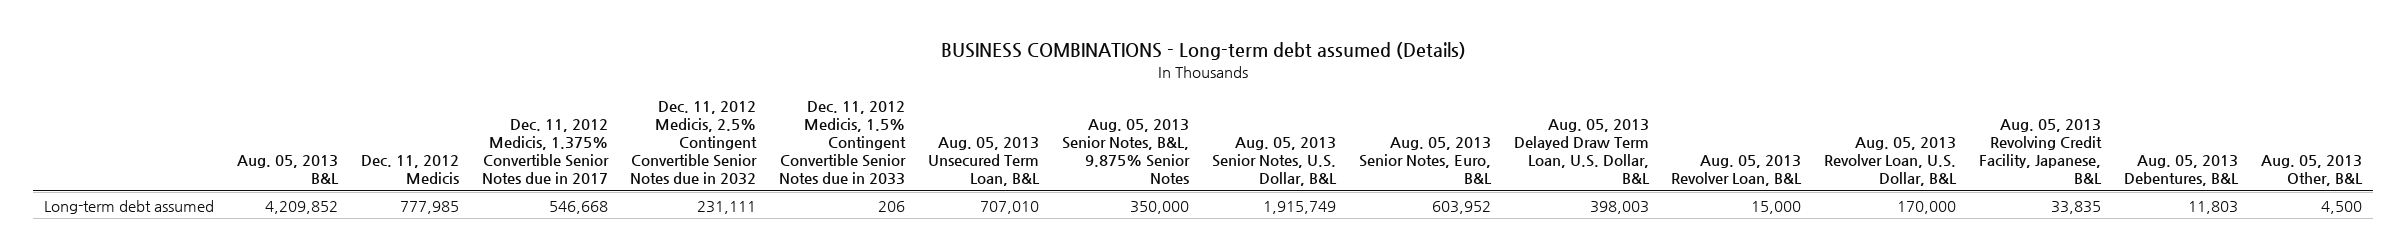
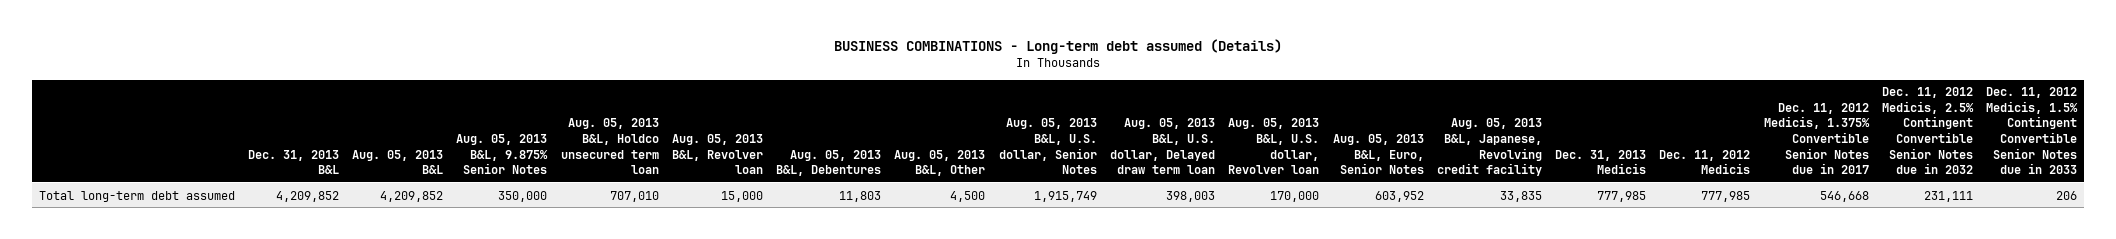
[928,136,1041,187] Aug. 05, 2013 Unsecured Term Loan, B&L -> none
[1062,118,1191,185] Aug. 05, 2013 Senior Notes, B&L, 9.875% Senior Notes -> none
[1211,136,1337,187] Aug. 05, 2013 Senior Notes, U.S. Dollar, B&L -> none
[1358,136,1492,185] Aug. 05, 2013 Senior Notes, Euro, B&L -> none
[1513,118,1650,185] Aug. 05, 2013 Delayed Draw Term Loan, U.S. Dollar, B&L -> none
[1671,154,1803,187] Aug. 05, 2013 Revolver Loan, B&L -> none
[1824,136,1958,187] Aug. 05, 2013 Revolver Loan, U.S. Dollar, B&L -> none
[1979,118,2103,185] Aug. 05, 2013 Revolving Credit Facility, Japanese, B&L -> none
[2123,154,2239,187] Aug. 05, 2013 Debentures, B&L -> none
[2260,154,2363,187] Aug. 05, 2013 Other, B&L -> none
none -> [247,149,339,175] Dec. 31, 2013 B&L
none -> [456,133,549,175] Aug. 05, 2013 B&L, 9.875% Senior Notes
none -> [560,118,659,175] Aug. 05, 2013 B&L, Holdco unsecured term loan
none -> [671,133,763,175] Aug. 05, 2013 B&L, Revolver loan
none -> [776,149,882,177] Aug. 05, 2013 B&L, Debentures
none -> [894,149,986,177] Aug. 05, 2013 B&L, Other
none -> [998,118,1097,175] Aug. 05, 2013 B&L, U.S. dollar, Senior Notes
none -> [1110,118,1216,175] Aug. 05, 2013 B&L, U.S. dollar, Delayed draw term loan
none -> [1228,118,1320,175] Aug. 05, 2013 B&L, U.S. dollar, Revolver loan
none -> [1332,133,1424,175] Aug. 05, 2013 B&L, Euro, Senior Notes
none -> [1436,118,1542,177] Aug. 05, 2013 B&L, Japanese, Revolving credit facility
none -> [1555,149,1647,175] Dec. 31, 2013 Medicis
[44,199,215,214] Long-term debt assumed -> [38,190,235,202] Total long-term debt assumed

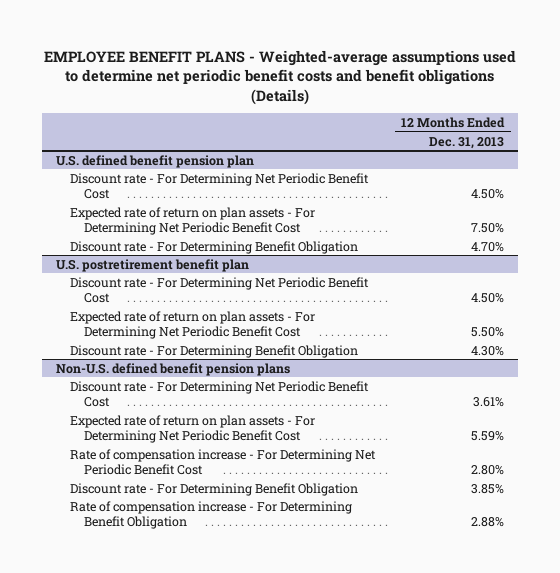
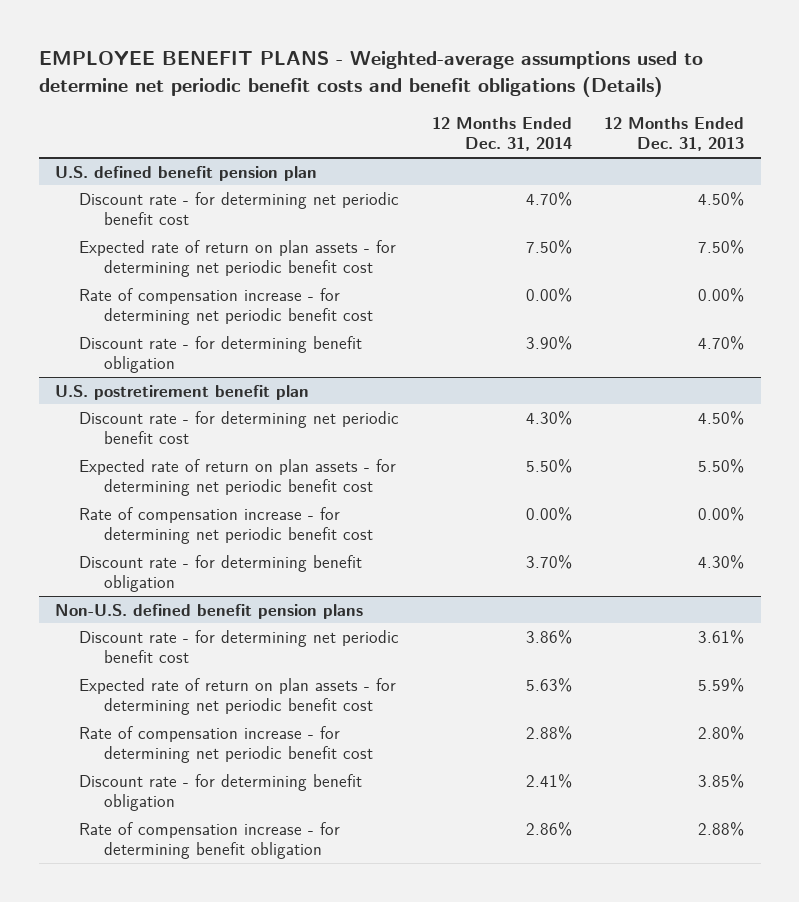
none -> [431,116,572,152] 12 Months Ended Dec. 31, 2014
[69,172,369,199] Discount rate - For Determining Net Periodic Benefit Cost -> [79,191,400,226] Discount rate - for determining net periodic benefit cost
[69,206,315,235] Expected rate of return on plan assets - For Determining Net Periodic Benefit Cost -> [79,239,397,278] Expected rate of return on plan assets - for determining net periodic benefit cost
none -> [79,287,373,326] Rate of compensation increase - for determining net periodic benefit cost
[69,240,358,254] Discount rate - For Determining Benefit Obligation -> [79,335,363,374] Discount rate - for determining benefit obligation
[69,276,369,303] Discount rate - For Determining Net Periodic Benefit Cost -> [79,410,400,445] Discount rate - for determining net periodic benefit cost
[69,310,315,339] Expected rate of return on plan assets - For Determining Net Periodic Benefit Cost -> [79,458,397,497] Expected rate of return on plan assets - for determining net periodic benefit cost
none -> [79,506,373,545] Rate of compensation increase - for determining net periodic benefit cost
[69,344,358,358] Discount rate - For Determining Benefit Obligation -> [79,554,363,593] Discount rate - for determining benefit obligation
[69,380,369,407] Discount rate - For Determining Net Periodic Benefit Cost -> [79,629,400,664] Discount rate - for determining net periodic benefit cost
[69,414,315,443] Expected rate of return on plan assets - For Determining Net Periodic Benefit Cost -> [79,677,397,716] Expected rate of return on plan assets - for determining net periodic benefit cost
[69,448,376,475] Rate of compensation increase - For Determining Net Periodic Benefit Cost -> [79,725,373,764] Rate of compensation increase - for determining net periodic benefit cost
[69,482,358,496] Discount rate - For Determining Benefit Obligation -> [79,773,363,812] Discount rate - for determining benefit obligation
[69,500,352,529] Rate of compensation increase - For Determining Benefit Obligation -> [79,821,341,860] Rate of compensation increase - for determining benefit obligation

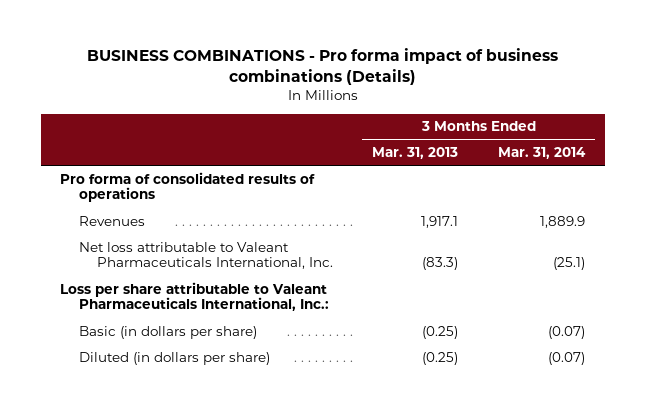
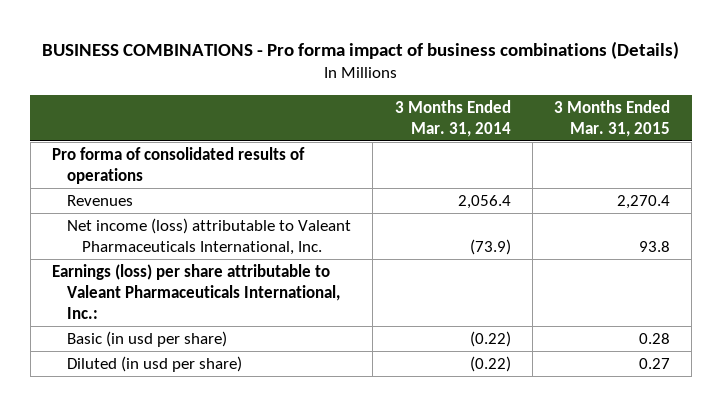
[372,147,459,160] Mar. 31, 2013 -> none
none -> [553,99,670,137] 3 Months Ended Mar. 31, 2015
[539,215,585,228] 1,889.9 -> [457,194,511,209] 2,056.4
[78,241,333,270] Net loss attributable to Valeant Pharmaceuticals International, Inc. -> [67,217,352,255] Net income (loss) attributable to Valeant Pharmaceuticals International, Inc.
[552,257,585,271] (25.1) -> [469,238,511,255] (73.9)
[60,281,329,312] Loss per share attributable to Valeant Pharmaceuticals International, Inc.: -> [52,263,341,319] Earnings (loss) per share attributable to Valeant Pharmaceuticals International, Inc.:
[78,325,257,339] Basic (in dollars per share) -> [67,330,228,347] Basic (in usd per share)
[547,325,585,339] (0.07) -> [469,330,511,347] (0.22)
[78,351,270,365] Diluted (in dollars per share) -> [67,355,243,372] Diluted (in usd per share)
[547,351,585,365] (0.07) -> [469,355,511,372] (0.22)

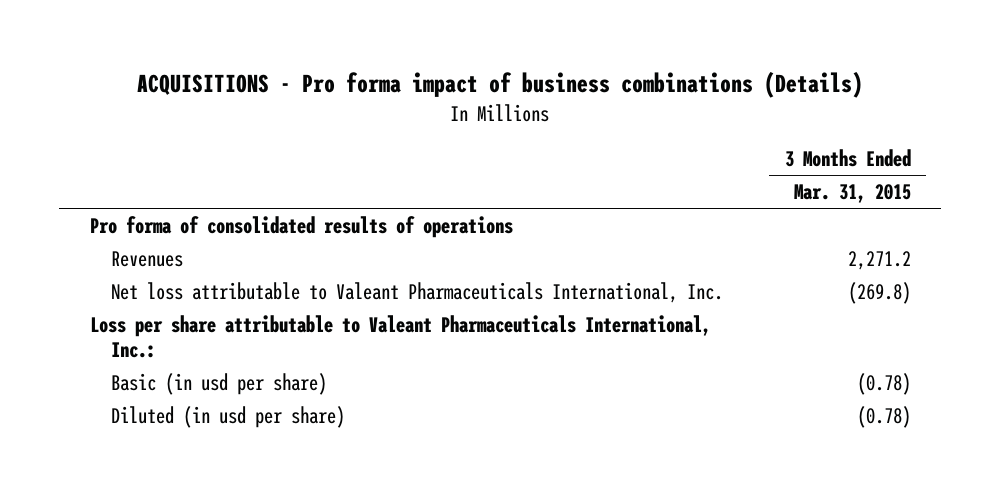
[42,40,680,59] BUSINESS COMBINATIONS - Pro forma impact of business combinations (Details) -> [137,71,864,99] ACQUISITIONS - Pro forma impact of business combinations (Details)
[394,99,511,137] 3 Months Ended Mar. 31, 2014 -> none
[616,194,670,209] 2,270.4 -> [847,250,911,270] 2,271.2
[67,217,352,255] Net income (loss) attributable to Valeant Pharmaceuticals International, Inc. -> [111,281,724,303] Net loss attributable to Valeant Pharmaceuticals International, Inc.
[638,240,670,252] 93.8 -> [847,281,911,304] (269.8)
[52,263,341,319] Earnings (loss) per share attributable to Valeant Pharmaceuticals International, Inc.: -> [90,314,712,358] Loss per share attributable to Valeant Pharmaceuticals International, Inc.:
[638,332,670,344] 0.28 -> [856,372,911,395] (0.78)
[638,357,670,369] 0.27 -> [856,405,911,428] (0.78)

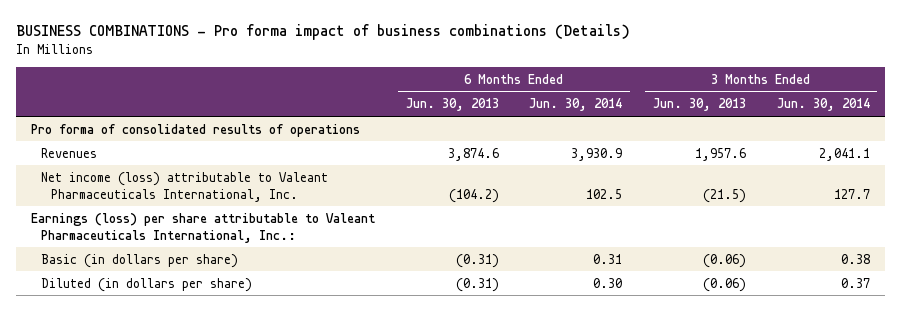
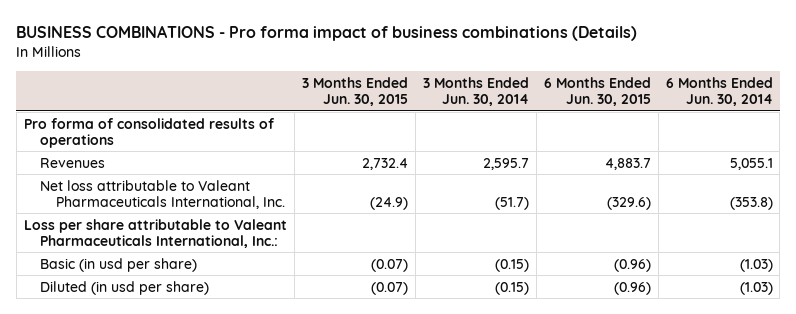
[405,98,499,112] Jun. 30, 2013 -> none
[652,98,746,112] Jun. 30, 2013 -> none
none -> [301,76,408,107] 3 Months Ended Jun. 30, 2015
none -> [543,76,651,107] 6 Months Ended Jun. 30, 2015
[571,147,623,161] 3,930.9 -> [729,157,773,170] 5,055.1
[818,147,870,161] 2,041.1 -> [482,157,529,170] 2,595.7
[40,171,328,202] Net income (loss) attributable to Valeant Pharmaceuticals International, Inc. -> [39,179,285,209] Net loss attributable to Valeant Pharmaceuticals International, Inc.
[586,188,623,199] 102.5 -> [729,196,773,210] (353.8)
[833,188,870,199] 127.7 -> [494,196,529,210] (51.7)
[30,212,375,243] Earnings (loss) per share attributable to Valeant Pharmaceuticals International, Inc.: -> [23,218,287,248] Loss per share attributable to Valeant Pharmaceuticals International, Inc.:
[40,253,238,268] Basic (in dollars per share) -> [39,257,197,272] Basic (in usd per share)
[593,253,623,264] 0.31 -> [739,258,773,272] (1.03)
[840,253,870,264] 0.38 -> [494,258,529,272] (0.15)
[40,277,252,292] Diluted (in dollars per share) -> [39,280,209,295] Diluted (in usd per share)
[593,277,623,288] 0.30 -> [739,281,773,295] (1.03)
[840,277,870,288] 0.37 -> [494,281,529,295] (0.15)

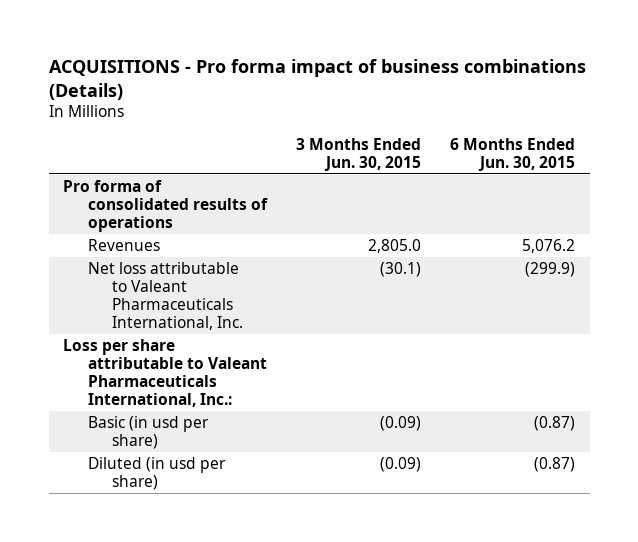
[16,25,638,42] BUSINESS COMBINATIONS - Pro forma impact of business combinations (Details) -> [48,58,586,100] ACQUISITIONS - Pro forma impact of business combinations (Details)
[422,76,529,107] 3 Months Ended Jun. 30, 2014 -> none
[665,76,773,107] 6 Months Ended Jun. 30, 2014 -> none
[361,157,408,170] 2,732.4 -> [367,238,421,253] 2,805.0
[604,157,651,170] 4,883.7 -> [522,238,576,253] 5,076.2
[369,196,408,210] (24.9) -> [379,261,421,277] (30.1)
[606,196,651,210] (329.6) -> [525,261,576,277] (299.9)
[370,258,408,272] (0.07) -> [379,415,421,431] (0.09)
[613,258,651,272] (0.96) -> [534,415,576,431] (0.87)
[370,281,408,295] (0.07) -> [379,456,421,472] (0.09)
[613,281,651,295] (0.96) -> [534,456,576,472] (0.87)

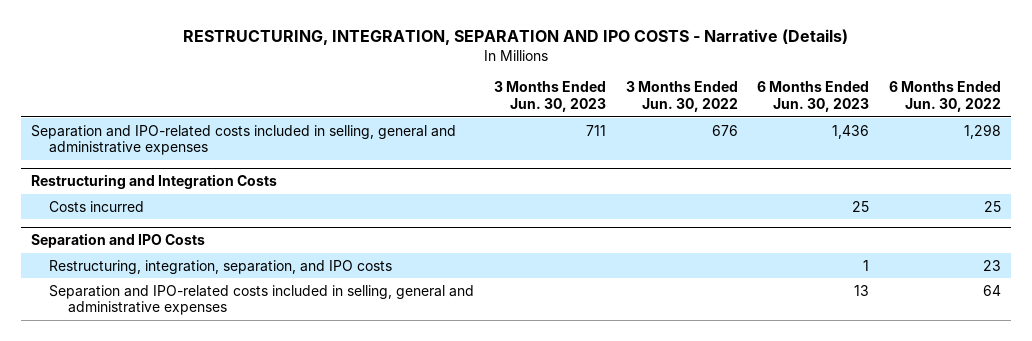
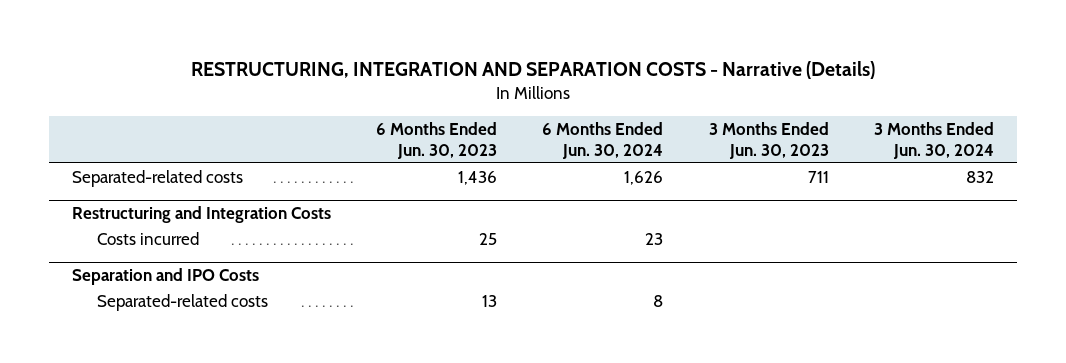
[182,29,848,46] RESTRUCTURING, INTEGRATION, SEPARATION AND IPO COSTS - Narrative (Details) -> [190,60,875,79] RESTRUCTURING, INTEGRATION AND SEPARATION COSTS - Narrative (Details)
[625,81,738,113] 3 Months Ended Jun. 30, 2022 -> none
[888,81,1001,113] 6 Months Ended Jun. 30, 2022 -> none
none -> [542,121,664,159] 6 Months Ended Jun. 30, 2024
none -> [874,121,995,159] 3 Months Ended Jun. 30, 2024
[30,124,456,156] Separation and IPO-related costs included in selling, general and administrative expenses -> [71,169,243,187] Separated-related costs
[49,259,393,274] Restructuring, integration, separation, and IPO costs -> none
[49,284,475,316] Separation and IPO-related costs included in selling, general and administrative expenses -> [97,293,269,311] Separated-related costs

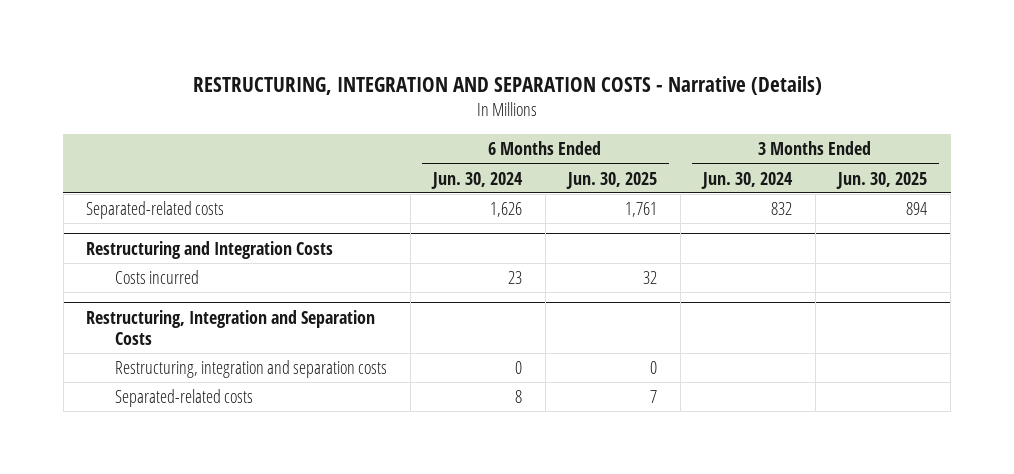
[376,121,498,159] 6 Months Ended Jun. 30, 2023 -> none
[708,121,829,159] 3 Months Ended Jun. 30, 2023 -> none
none -> [566,171,658,189] Jun. 30, 2025
none -> [836,171,928,189] Jun. 30, 2025
[71,268,259,286] Separation and IPO Costs -> [86,309,376,345] Restructuring, Integration and Separation Costs
none -> [114,360,387,379] Restructuring, integration and separation costs

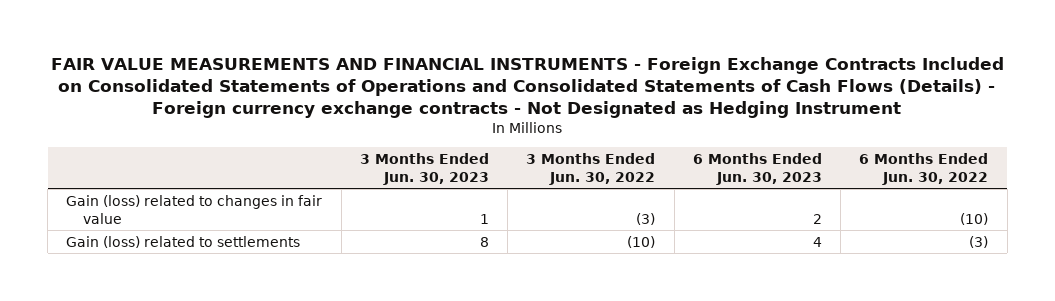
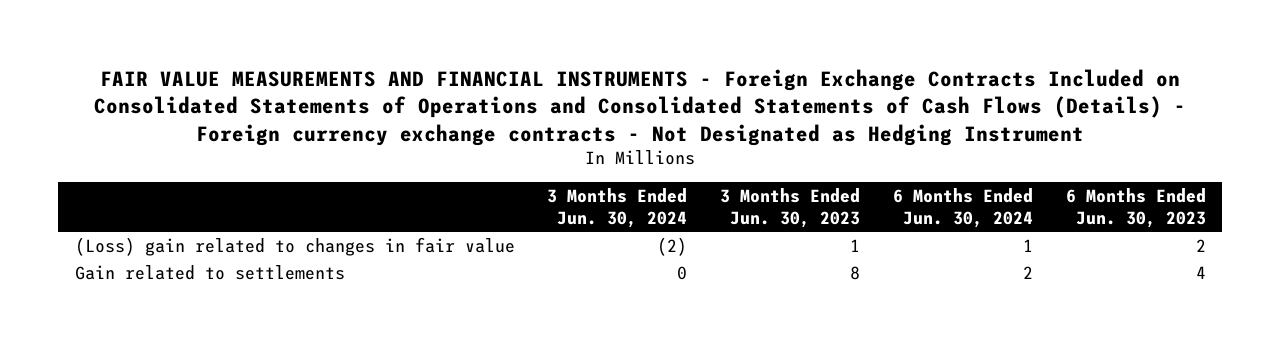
[526,153,656,186] 3 Months Ended Jun. 30, 2022 -> none
[859,153,989,186] 6 Months Ended Jun. 30, 2022 -> none
none -> [547,188,688,228] 3 Months Ended Jun. 30, 2024
none -> [892,188,1033,228] 6 Months Ended Jun. 30, 2024
[66,194,323,224] Gain (loss) related to changes in fair value -> [74,236,515,256] (Loss) gain related to changes in fair value
[66,235,301,248] Gain (loss) related to settlements -> [74,264,345,280] Gain related to settlements

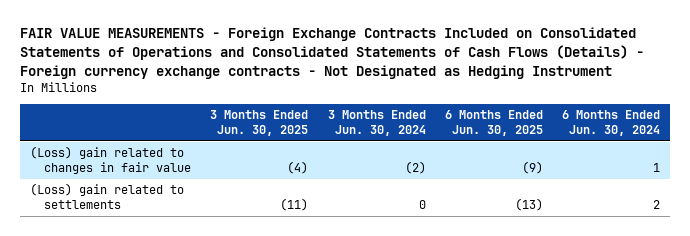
[94,68,1187,146] FAIR VALUE MEASUREMENTS AND FINANCIAL INSTRUMENTS - Foreign Exchange Contracts Included on Consolidated Statements of Operations and Consolidated Statements of Cash Flows (Details) - Foreign currency exchange contracts - Not Designated as Hedging Instrument -> [19,27,644,79] FAIR VALUE MEASUREMENTS - Foreign Exchange Contracts Included on Consolidated Statements of Operations and Consolidated Statements of Cash Flows (Details) - Foreign currency exchange contracts - Not Designated as Hedging Instrument
[720,188,861,228] 3 Months Ended Jun. 30, 2023 -> none
[1065,188,1206,228] 6 Months Ended Jun. 30, 2023 -> none
none -> [210,110,309,137] 3 Months Ended Jun. 30, 2025
none -> [445,110,544,137] 6 Months Ended Jun. 30, 2025
[74,264,345,280] Gain related to settlements -> [29,183,184,210] (Loss) gain related to settlements

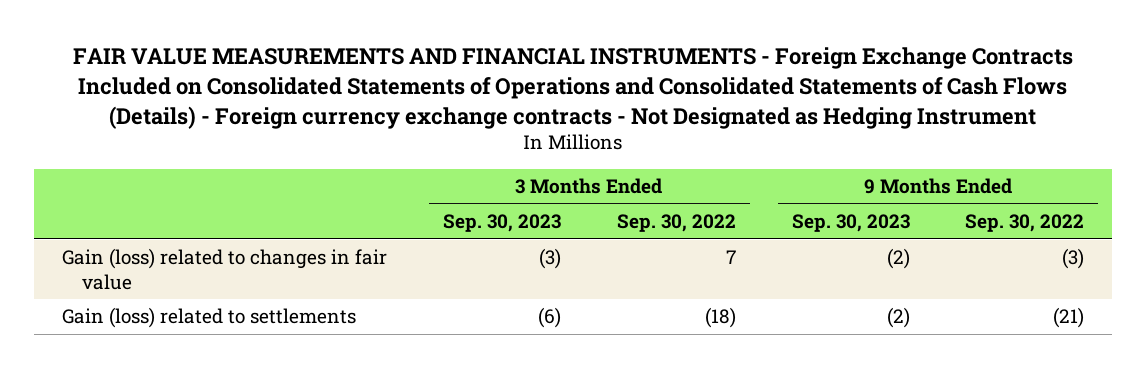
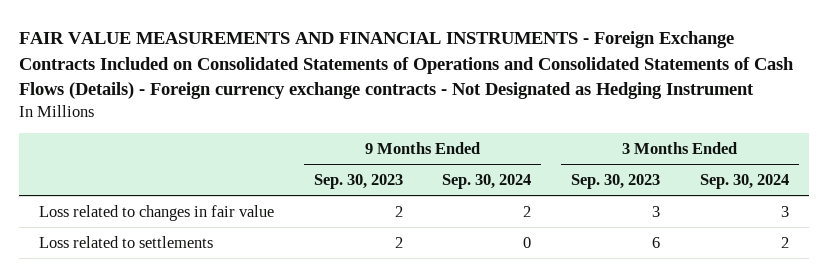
[616,214,736,233] Sep. 30, 2022 -> none
[965,214,1085,233] Sep. 30, 2022 -> none
none -> [442,174,532,190] Sep. 30, 2024
none -> [699,174,789,190] Sep. 30, 2024
[62,248,388,290] Gain (loss) related to changes in fair value -> [39,204,275,221] Loss related to changes in fair value
[538,248,561,270] (3) -> [652,205,661,217] 3
[886,248,910,270] (2) -> [394,205,403,217] 2
[62,307,357,329] Gain (loss) related to settlements -> [39,235,214,248] Loss related to settlements
[537,307,561,329] (6) -> [652,236,661,248] 6
[886,307,910,329] (2) -> [394,236,403,248] 2

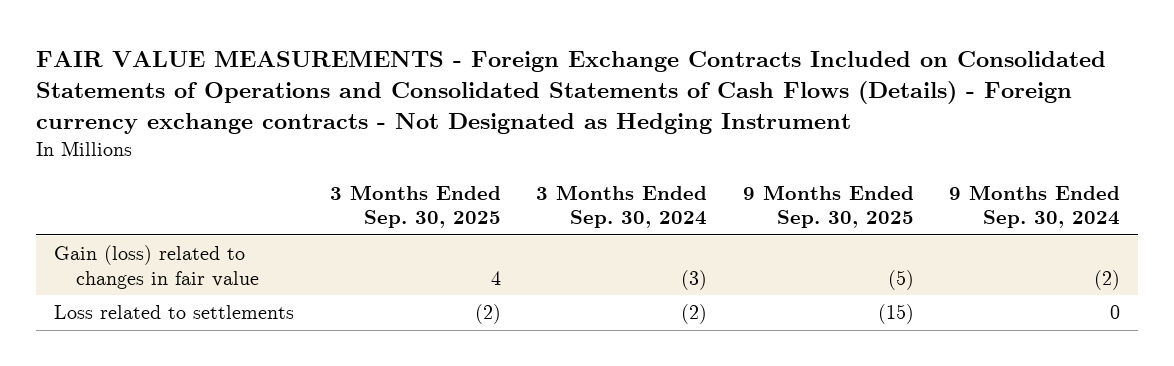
[19,31,795,100] FAIR VALUE MEASUREMENTS AND FINANCIAL INSTRUMENTS - Foreign Exchange Contracts Included on Consolidated Statements of Operations and Consolidated Statements of Cash Flows (Details) - Foreign currency exchange contracts - Not Designated as Hedging Instrument -> [36,51,1107,134] FAIR VALUE MEASUREMENTS - Foreign Exchange Contracts Included on Consolidated Statements of Operations and Consolidated Statements of Cash Flows (Details) - Foreign currency exchange contracts - Not Designated as Hedging Instrument
[313,174,403,190] Sep. 30, 2023 -> none
[571,174,661,190] Sep. 30, 2023 -> none
none -> [329,184,501,229] 3 Months Ended Sep. 30, 2025
none -> [742,184,914,229] 9 Months Ended Sep. 30, 2025
[39,204,275,221] Loss related to changes in fair value -> [54,245,259,289] Gain (loss) related to changes in fair value
[523,205,532,217] 2 -> [1094,269,1121,290] (2)
[780,205,789,217] 3 -> [681,269,708,290] (3)
[780,236,789,248] 2 -> [681,304,708,325] (2)

